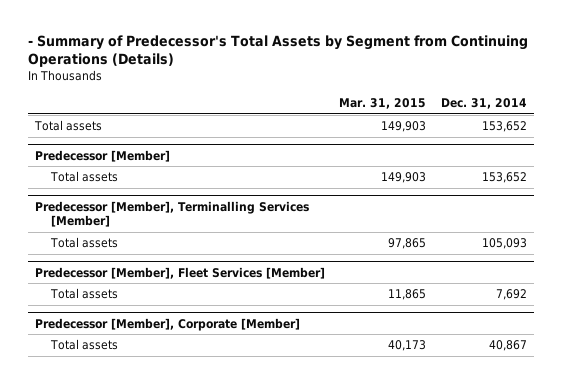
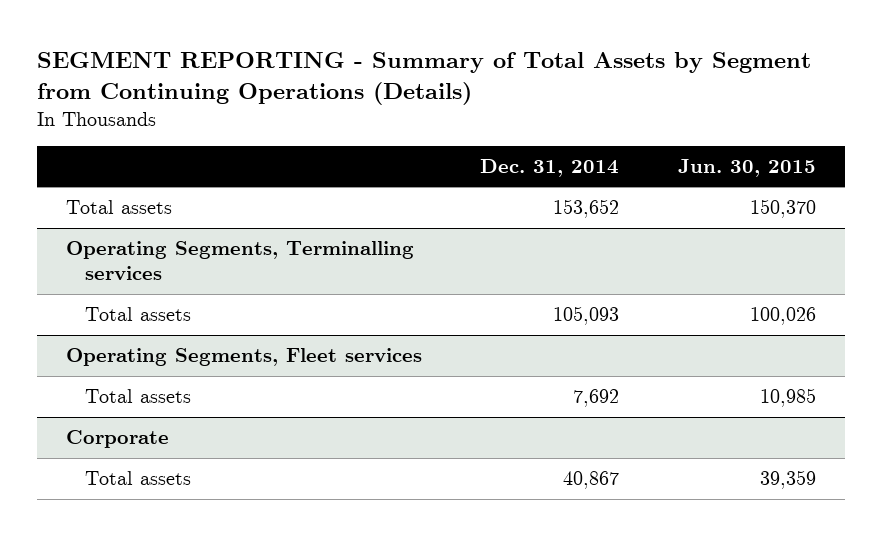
[27,34,528,67] - Summary of Predecessor's Total Assets by Segment from Continuing Operations (Details) -> [37,52,812,105] SEGMENT REPORTING - Summary of Total Assets by Segment from Continuing Operations (Details)
[339,97,427,109] Mar. 31, 2015 -> none
none -> [677,158,816,177] Jun. 30, 2015
[34,149,170,162] Predecessor [Member] -> none
[49,171,118,183] Total assets -> none
[34,200,309,227] Predecessor [Member], Terminalling Services [Member] -> none
none -> [66,241,415,281] Operating Segments, Terminalling services
[34,266,325,279] Predecessor [Member], Fleet Services [Member] -> none
none -> [66,348,423,367] Operating Segments, Fleet services
[34,317,300,331] Predecessor [Member], Corporate [Member] -> none
none -> [66,430,170,449] Corporate

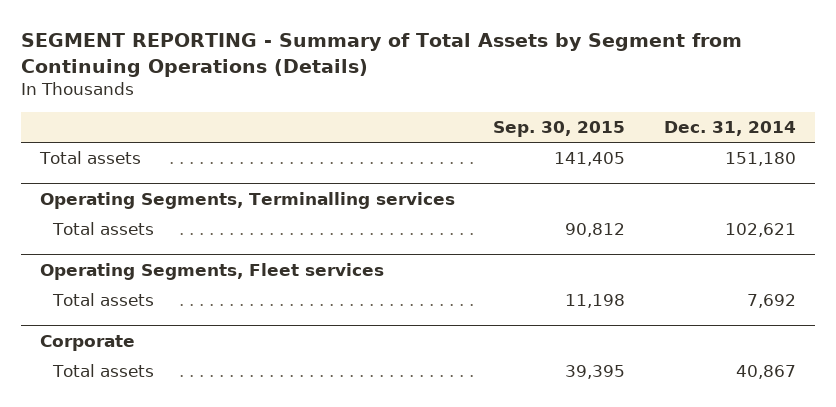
[677,158,816,177] Jun. 30, 2015 -> none
none -> [493,121,626,138] Sep. 30, 2015
[553,199,620,219] 153,652 -> [724,152,796,167] 151,180
[553,306,620,326] 105,093 -> [724,223,796,238] 102,621

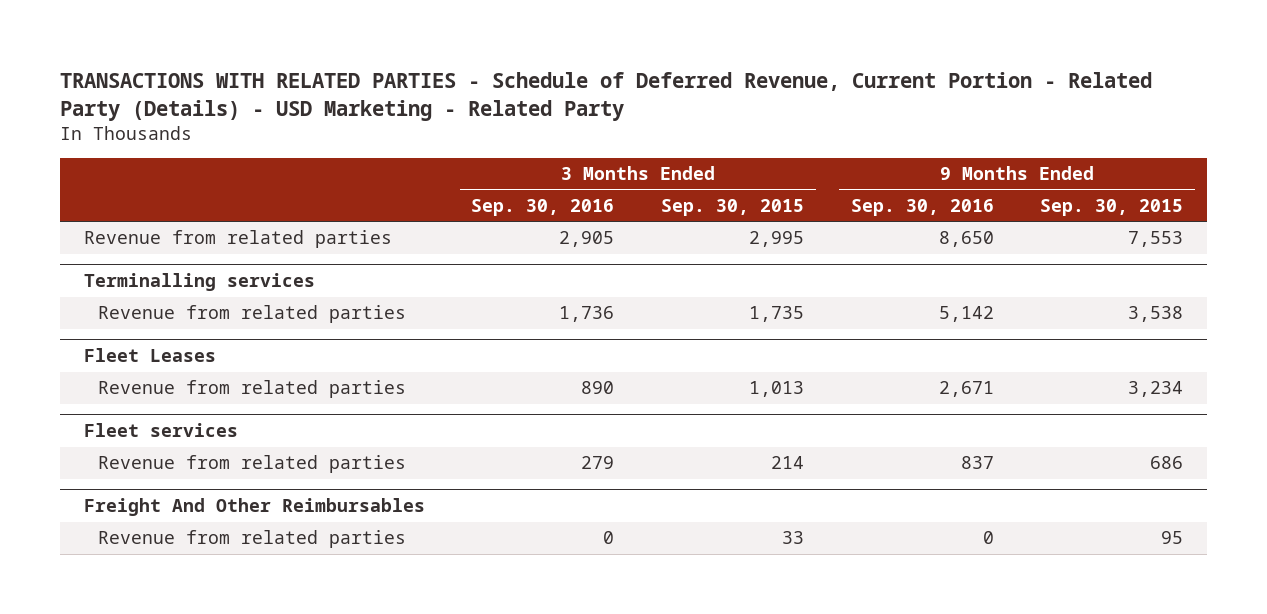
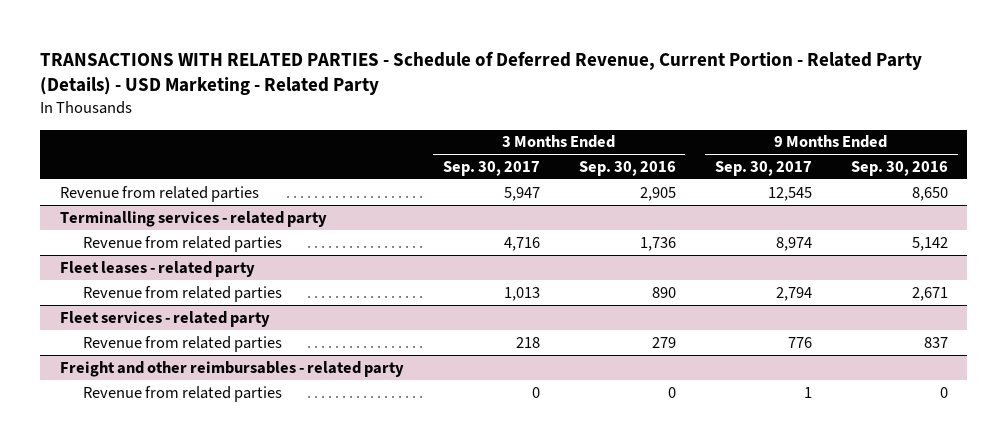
[661,198,805,216] Sep. 30, 2015 -> none
[1040,198,1184,216] Sep. 30, 2015 -> none
none -> [442,160,540,176] Sep. 30, 2017
none -> [714,160,812,176] Sep. 30, 2017
[83,273,315,292] Terminalling services -> [59,210,327,227] Terminalling services - related party
[83,348,216,363] Fleet Leases -> [59,260,255,277] Fleet leases - related party
[83,423,238,438] Fleet services -> [59,310,270,327] Fleet services - related party
[83,498,425,517] Freight And Other Reimbursables -> [59,360,404,377] Freight and other reimbursables - related party

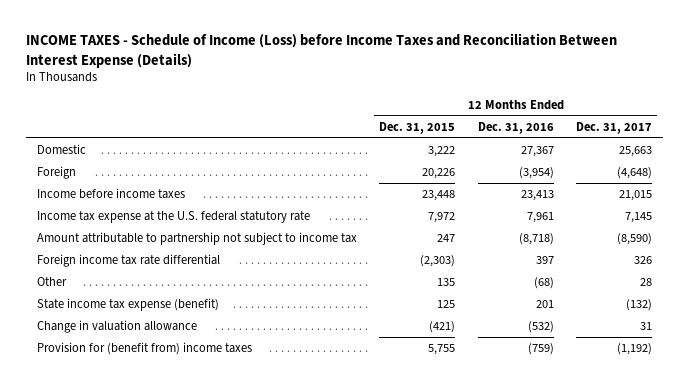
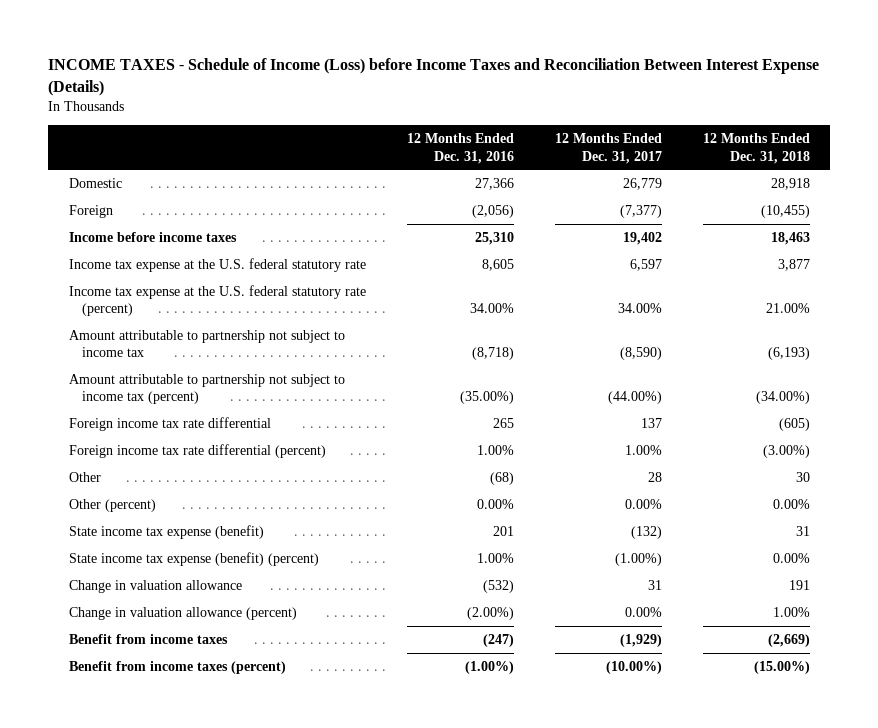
[379,121,456,134] Dec. 31, 2015 -> none
none -> [702,133,810,164] 12 Months Ended Dec. 31, 2018
[520,146,554,158] 27,367 -> [474,177,514,190] 27,366
[618,146,652,158] 25,663 -> [622,177,662,190] 26,779
[518,167,554,180] (3,954) -> [471,204,514,218] (2,056)
[616,167,652,180] (4,648) -> [619,204,662,218] (7,377)
[520,190,554,202] 23,413 -> [474,231,514,245] 25,310
[618,190,652,202] 21,015 -> [622,231,662,245] 19,402
[526,212,554,224] 7,961 -> [481,258,514,271] 8,605
[624,212,652,224] 7,145 -> [629,258,662,271] 6,597
none -> [68,284,366,317] Income tax expense at the U.S. federal statutory rate (percent)
none -> [68,373,345,405] Amount attributable to partnership not subject to income tax (percent)
[535,256,554,265] 397 -> [492,417,514,428] 265
[633,256,652,265] 326 -> [640,417,662,428] 137
none -> [68,443,326,458] Foreign income tax rate differential (percent)
none -> [68,498,156,512] Other (percent)
none -> [68,551,319,566] State income tax expense (benefit) (percent)
none -> [68,606,297,620] Change in valuation allowance (percent)
[37,342,253,356] Provision for (benefit from) income taxes -> [68,633,228,644] Benefit from income taxes
[527,343,554,356] (759) -> [482,633,514,647] (247)
[616,343,652,356] (1,192) -> [619,633,662,647] (1,929)
none -> [68,660,286,674] Benefit from income taxes (percent)

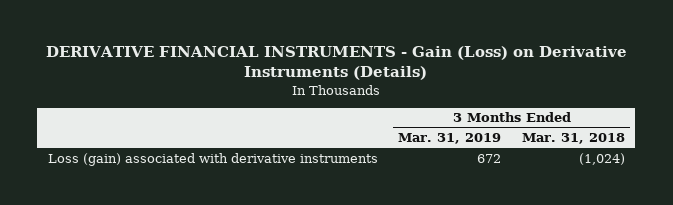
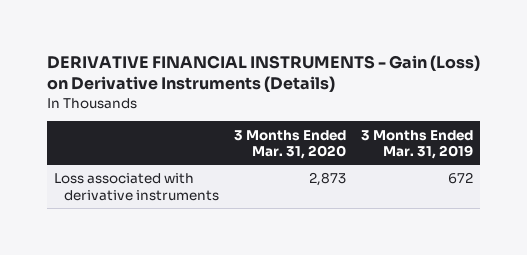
[521,132,625,144] Mar. 31, 2018 -> none
none -> [233,129,346,160] 3 Months Ended Mar. 31, 2020
[47,152,378,166] Loss (gain) associated with derivative instruments -> [54,173,219,201] Loss associated with derivative instruments

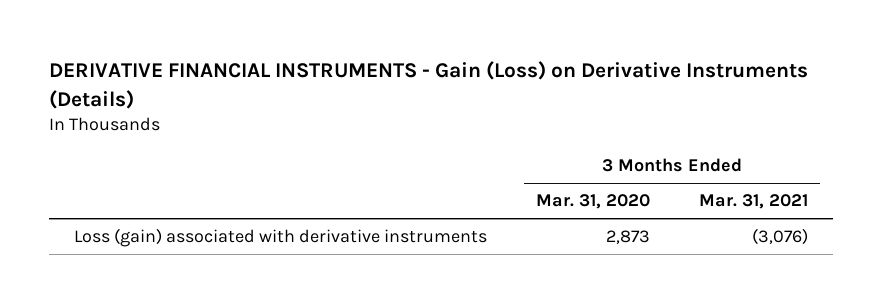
[360,129,473,160] 3 Months Ended Mar. 31, 2019 -> none
none -> [699,194,809,210] Mar. 31, 2021
[54,173,219,201] Loss associated with derivative instruments -> [73,228,487,248] Loss (gain) associated with derivative instruments

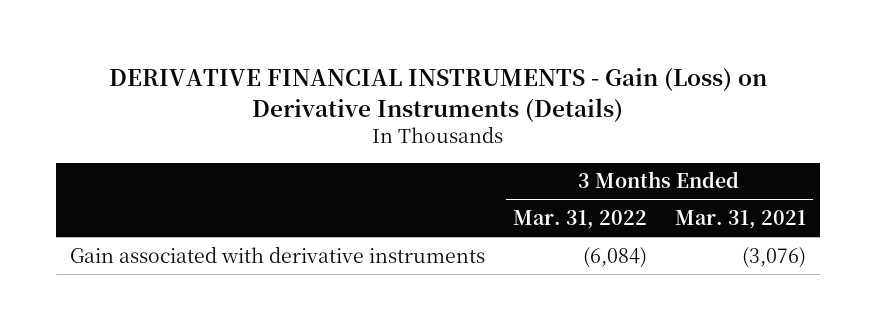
[535,194,650,210] Mar. 31, 2020 -> none
none -> [512,210,647,230] Mar. 31, 2022
[73,228,487,248] Loss (gain) associated with derivative instruments -> [69,245,485,263] Gain associated with derivative instruments

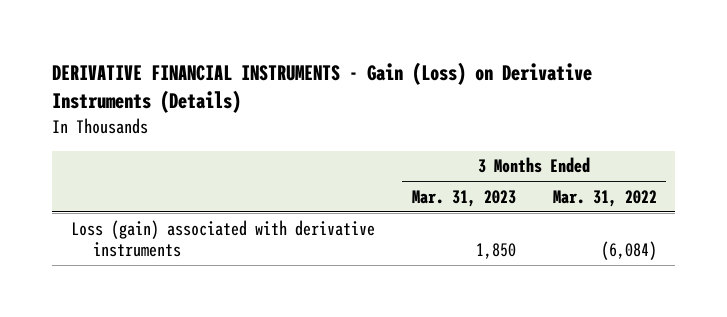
[674,210,806,230] Mar. 31, 2021 -> none
none -> [411,189,516,207] Mar. 31, 2023
[69,245,485,263] Gain associated with derivative instruments -> [70,219,375,257] Loss (gain) associated with derivative instruments

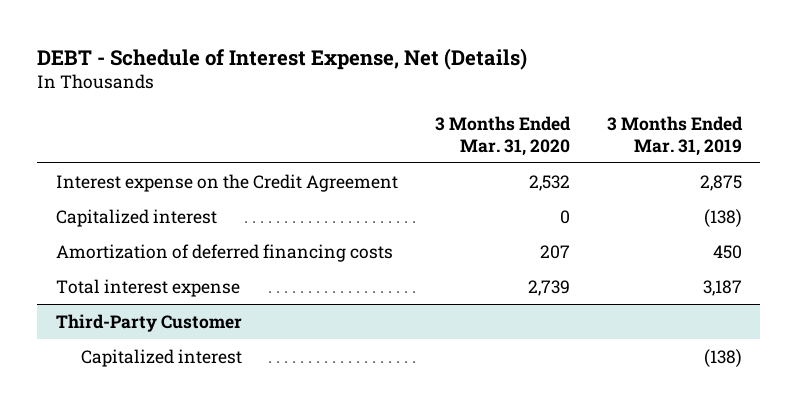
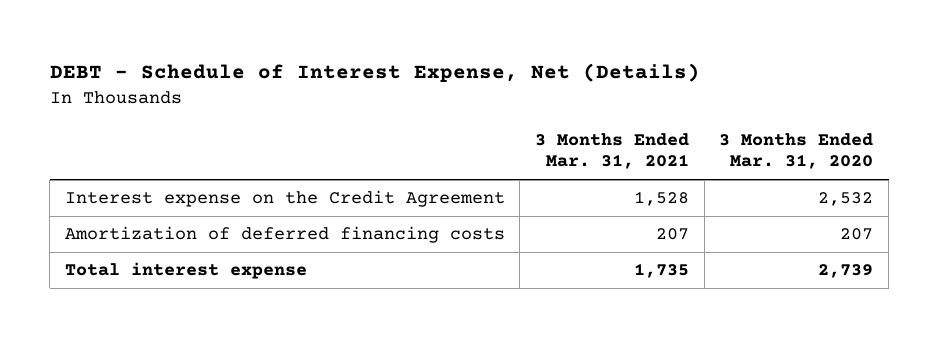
[606,115,743,156] 3 Months Ended Mar. 31, 2019 -> none
none -> [535,132,690,170] 3 Months Ended Mar. 31, 2021
[55,208,217,227] Capitalized interest -> none
[55,313,242,332] Third-Party Customer -> none
[81,348,243,367] Capitalized interest -> none

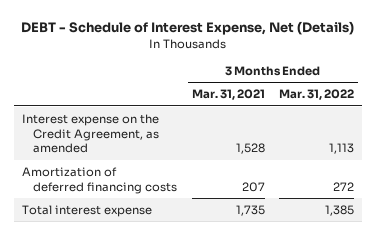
[719,132,874,170] 3 Months Ended Mar. 31, 2020 -> none
none -> [279,89,355,101] Mar. 31, 2022
[64,190,505,208] Interest expense on the Credit Agreement -> [21,113,160,154] Interest expense on the Credit Agreement, as amended

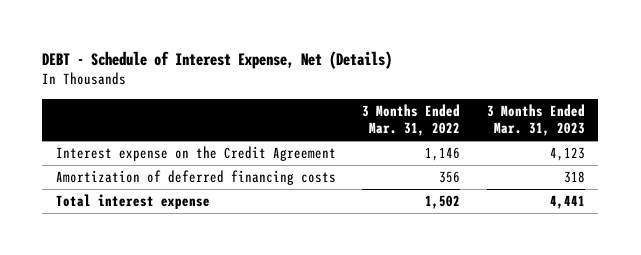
[191,89,265,101] Mar. 31, 2021 -> none
none -> [486,104,585,137] 3 Months Ended Mar. 31, 2023
[21,113,160,154] Interest expense on the Credit Agreement, as amended -> [55,146,336,162] Interest expense on the Credit Agreement
[329,143,355,155] 1,113 -> [425,147,461,162] 1,146
[333,181,355,191] 272 -> [439,171,461,184] 356
[325,204,355,216] 1,385 -> [425,195,461,210] 1,502

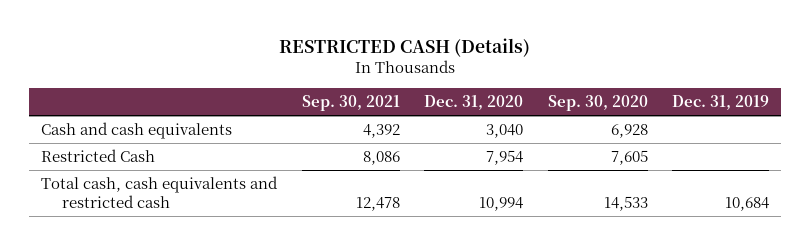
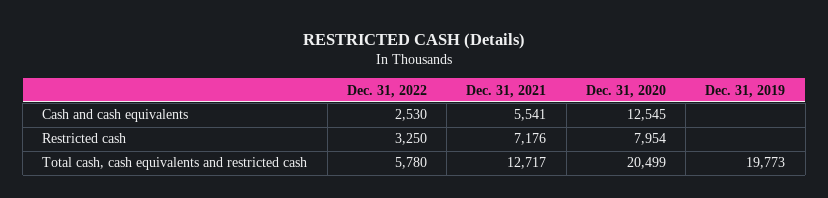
[301,95,400,112] Sep. 30, 2021 -> none
[547,95,648,112] Sep. 30, 2020 -> none
none -> [346,84,427,98] Dec. 31, 2022
none -> [466,84,547,98] Dec. 31, 2021
[486,124,524,139] 3,040 -> [626,109,666,122] 12,545
[41,149,156,163] Restricted Cash -> [42,133,127,144] Restricted cash
[479,197,524,212] 10,994 -> [626,157,666,170] 20,499
[724,197,769,212] 10,684 -> [746,157,786,170] 19,773

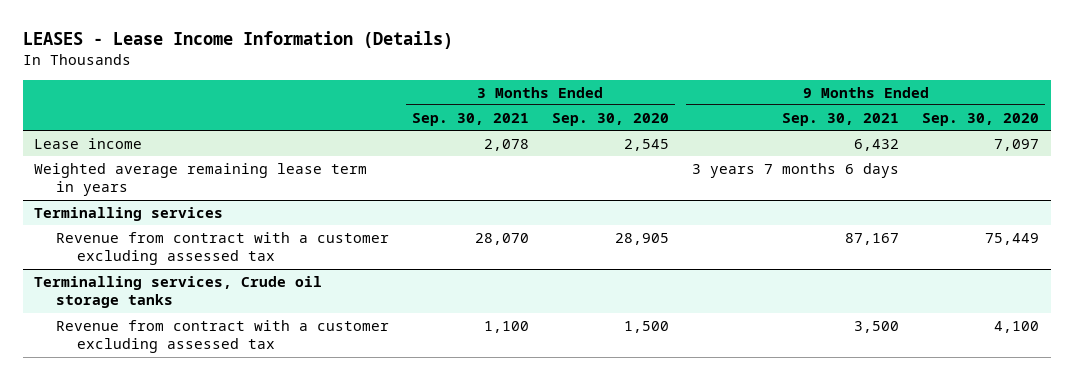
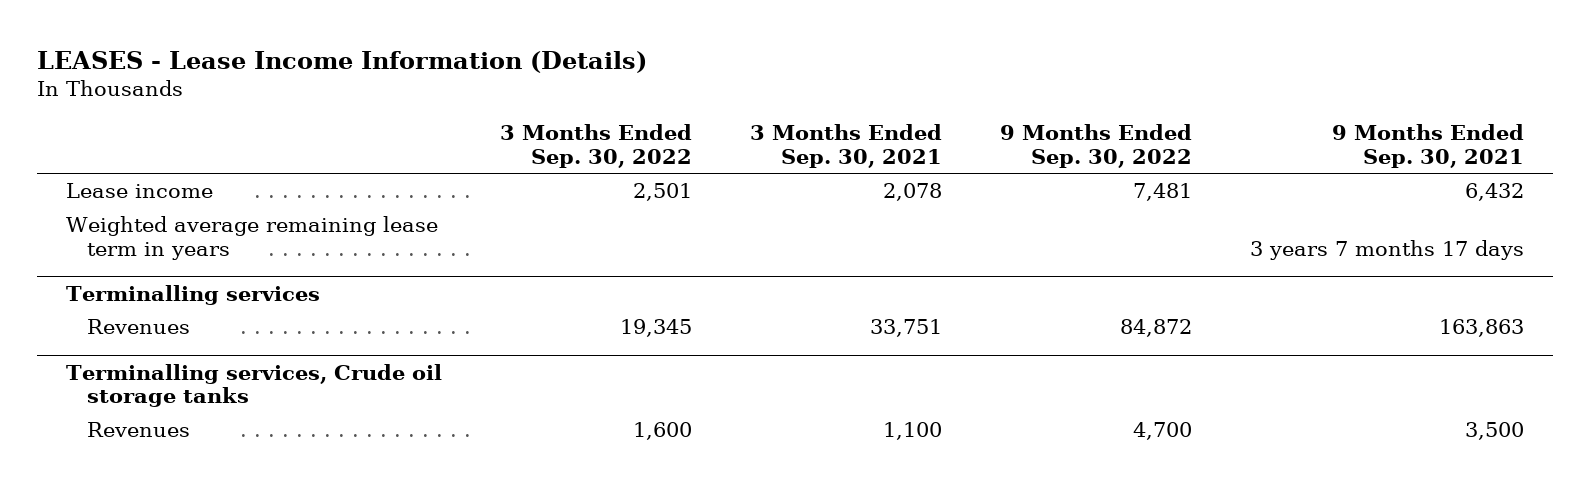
[551,112,669,126] Sep. 30, 2020 -> none
[922,112,1040,126] Sep. 30, 2020 -> none
none -> [500,124,693,168] 3 Months Ended Sep. 30, 2022
none -> [1000,124,1193,168] 9 Months Ended Sep. 30, 2022
[692,162,900,178] 3 years 7 months 6 days -> [1250,239,1525,260] 3 years 7 months 17 days
[55,231,389,266] Revenue from contract with a customer excluding assessed tax -> none
none -> [87,319,191,335] Revenues
[55,319,389,354] Revenue from contract with a customer excluding assessed tax -> [87,422,191,438] Revenues

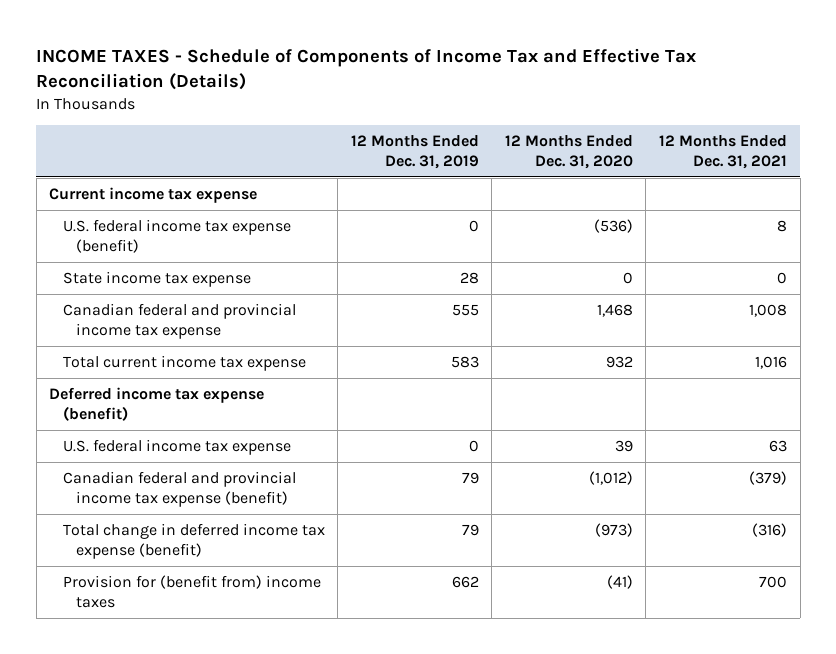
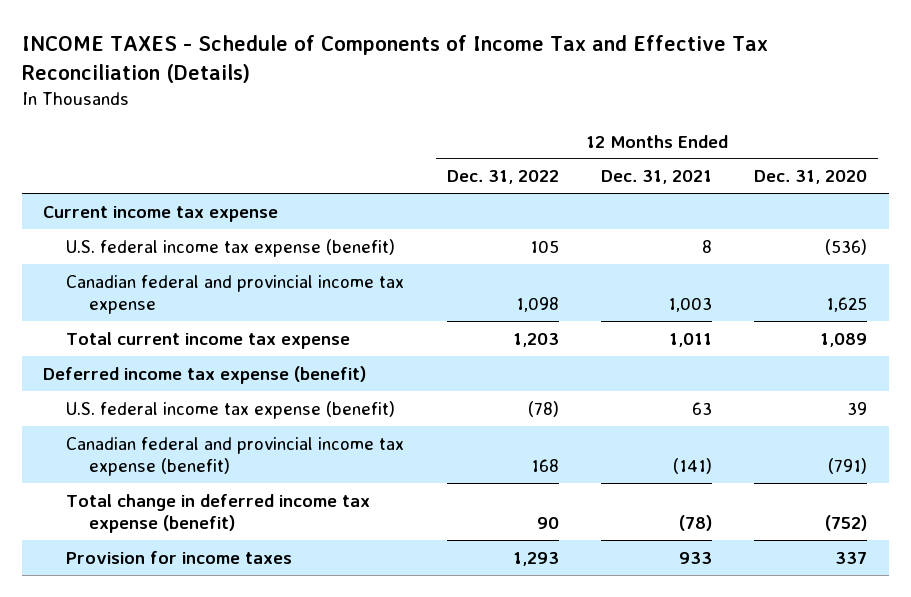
[350,134,479,169] 12 Months Ended Dec. 31, 2019 -> none
none -> [446,170,559,185] Dec. 31, 2022
[62,271,251,288] State income tax expense -> none
[596,304,633,318] 1,468 -> [826,296,868,312] 1,625
[749,304,788,318] 1,008 -> [668,296,713,312] 1,003
[605,356,633,369] 932 -> [820,332,868,347] 1,089
[755,356,788,370] 1,016 -> [669,332,713,347] 1,011
[62,439,291,456] U.S. federal income tax expense -> [66,400,396,419] U.S. federal income tax expense (benefit)
[588,471,633,486] (1,012) -> [828,457,868,474] (791)
[749,471,788,486] (379) -> [673,457,713,474] (141)
[594,523,633,538] (973) -> [825,514,868,531] (752)
[752,523,788,538] (316) -> [679,514,713,531] (78)
[62,575,321,608] Provision for (benefit from) income taxes -> [66,550,293,564] Provision for income taxes
[606,575,633,590] (41) -> [835,551,868,564] 337
[759,576,788,589] 700 -> [679,551,713,564] 933

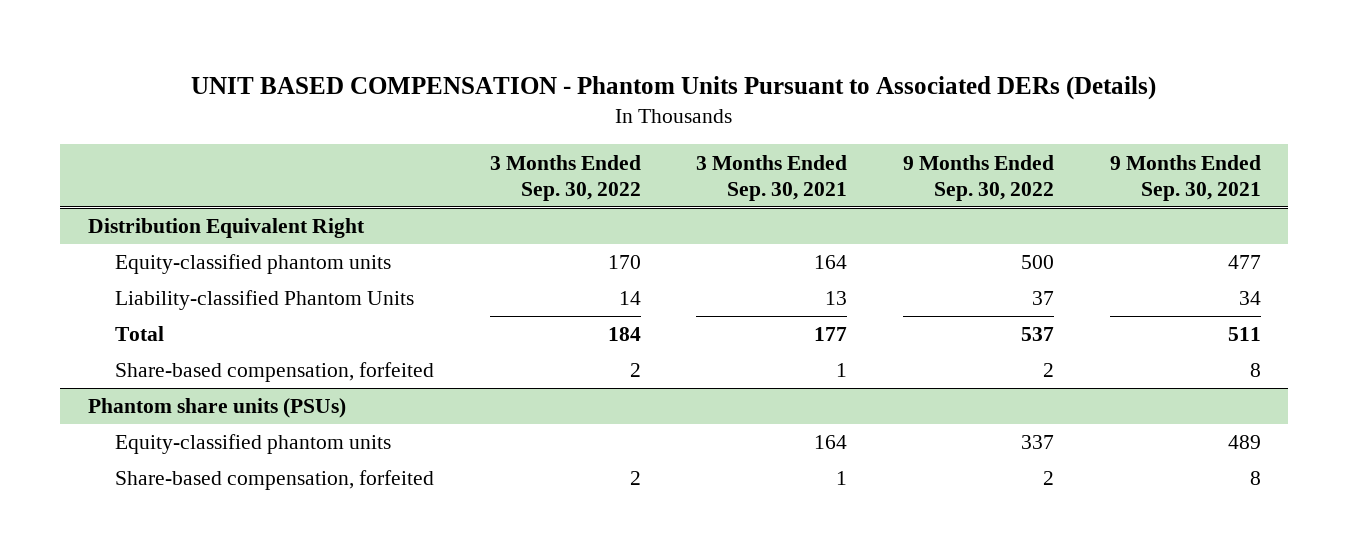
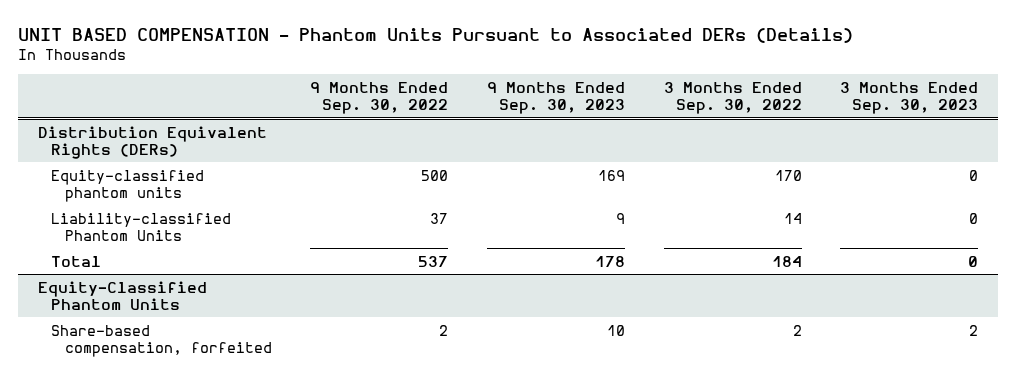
[696,154,848,201] 3 Months Ended Sep. 30, 2021 -> none
[1109,154,1261,201] 9 Months Ended Sep. 30, 2021 -> none
none -> [486,81,625,115] 9 Months Ended Sep. 30, 2023
none -> [840,81,979,115] 3 Months Ended Sep. 30, 2023
[88,218,366,239] Distribution Equivalent Right -> [37,125,267,159] Distribution Equivalent Rights (DERs)
[115,362,435,383] Share-based compensation, forfeited -> none
[88,398,347,419] Phantom share units (PSUs) -> none
[115,434,392,455] Equity-classified phantom units -> none
none -> [37,280,207,310] Equity-Classified Phantom Units

